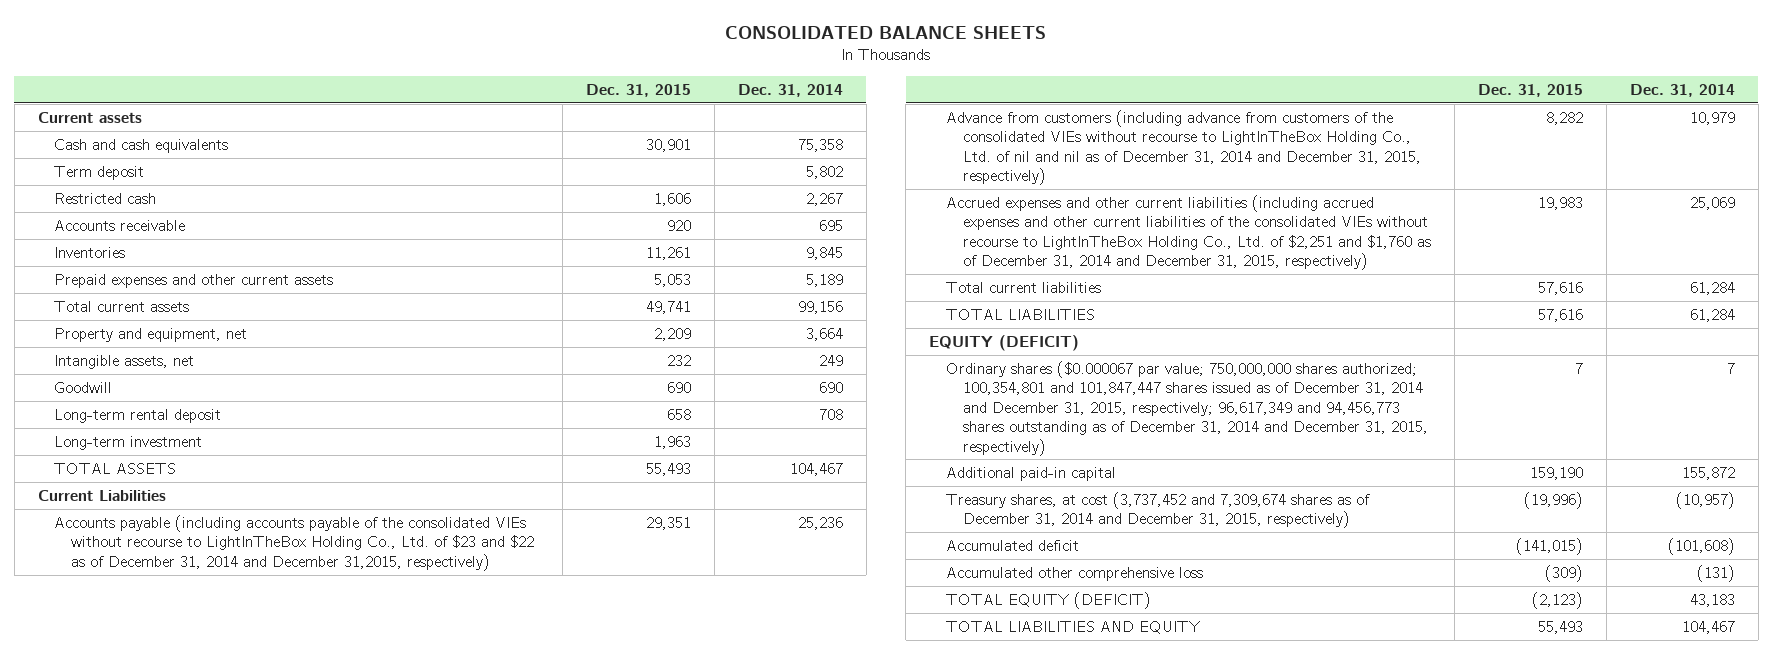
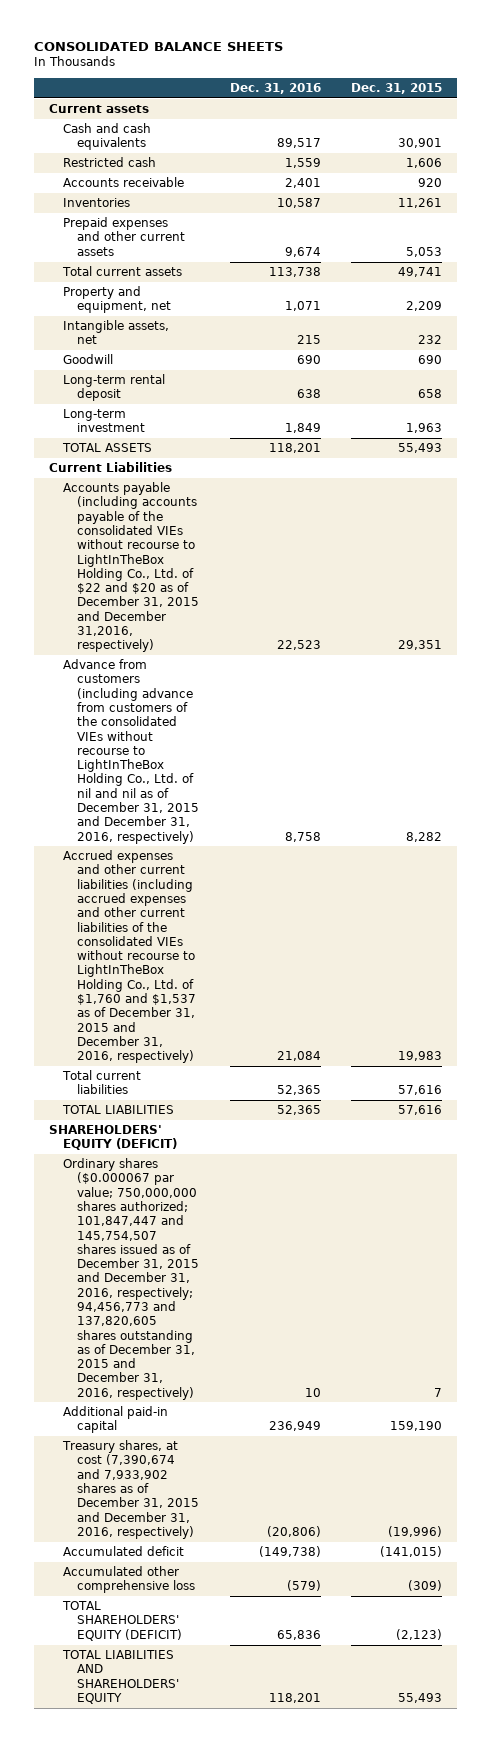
[737,83,843,97] Dec. 31, 2014 -> none
none -> [229,82,321,94] Dec. 31, 2016
[54,165,145,180] Term deposit -> none
[54,514,535,571] Accounts payable (including accounts payable of the consolidated VIEs without recourse to LightInTheBox Holding Co., Ltd. of $23 and $22 as of December 31, 2014 and December 31,2015, respectively) -> [62,482,200,653] Accounts payable (including accounts payable of the consolidated VIEs without recourse to LightInTheBox Holding Co., Ltd. of $22 and $20 as of December 31, 2015 and December 31,2016, respectively)
[946,109,1421,186] Advance from customers (including advance from customers of the consolidated VIEs without recourse to LightInTheBox Holding Co., Ltd. of nil and nil as of December 31, 2014 and December 31, 2015, respectively) -> [62,659,200,844] Advance from customers (including advance from customers of the consolidated VIEs without recourse to LightInTheBox Holding Co., Ltd. of nil and nil as of December 31, 2015 and December 31, 2016, respectively)
[946,194,1431,271] Accrued expenses and other current liabilities (including accrued expenses and other current liabilities of the consolidated VIEs without recourse to LightInTheBox Holding Co., Ltd. of $2,251 and $1,760 as of December 31, 2014 and December 31, 2015, respectively) -> [62,850,197,1064] Accrued expenses and other current liabilities (including accrued expenses and other current liabilities of the consolidated VIEs without recourse to LightInTheBox Holding Co., Ltd. of $1,760 and $1,537 as of December 31, 2015 and December 31, 2016, respectively)
[929,334,1080,351] EQUITY (DEFICIT) -> [48,1125,177,1151] SHAREHOLDERS' EQUITY (DEFICIT)
[946,360,1428,456] Ordinary shares ($0.000067 par value; 750,000,000 shares authorized; 100,354,801 and 101,847,447 shares issued as of December 31, 2014 and December 31, 2015, respectively; 96,617,349 and 94,456,773 shares outstanding as of December 31, 2014 and December 31, 2015, respectively) -> [62,1158,200,1400] Ordinary shares ($0.000067 par value; 750,000,000 shares authorized; 101,847,447 and 145,754,507 shares issued as of December 31, 2015 and December 31, 2016, respectively; 94,456,773 and 137,820,605 shares outstanding as of December 31, 2015 and December 31, 2016, respectively)
[946,491,1371,529] Treasury shares, at cost (3,737,452 and 7,309,674 shares as of December 31, 2014 and December 31, 2015, respectively) -> [61,1440,200,1539] Treasury shares, at cost (7,390,674 and 7,933,902 shares as of December 31, 2015 and December 31, 2016, respectively)
[946,591,1152,609] TOTAL EQUITY (DEFICIT) -> [61,1601,183,1641] TOTAL SHAREHOLDERS' EQUITY (DEFICIT)
[946,620,1201,634] TOTAL LIABILITIES AND EQUITY -> [61,1650,180,1704] TOTAL LIABILITIES AND SHAREHOLDERS' EQUITY

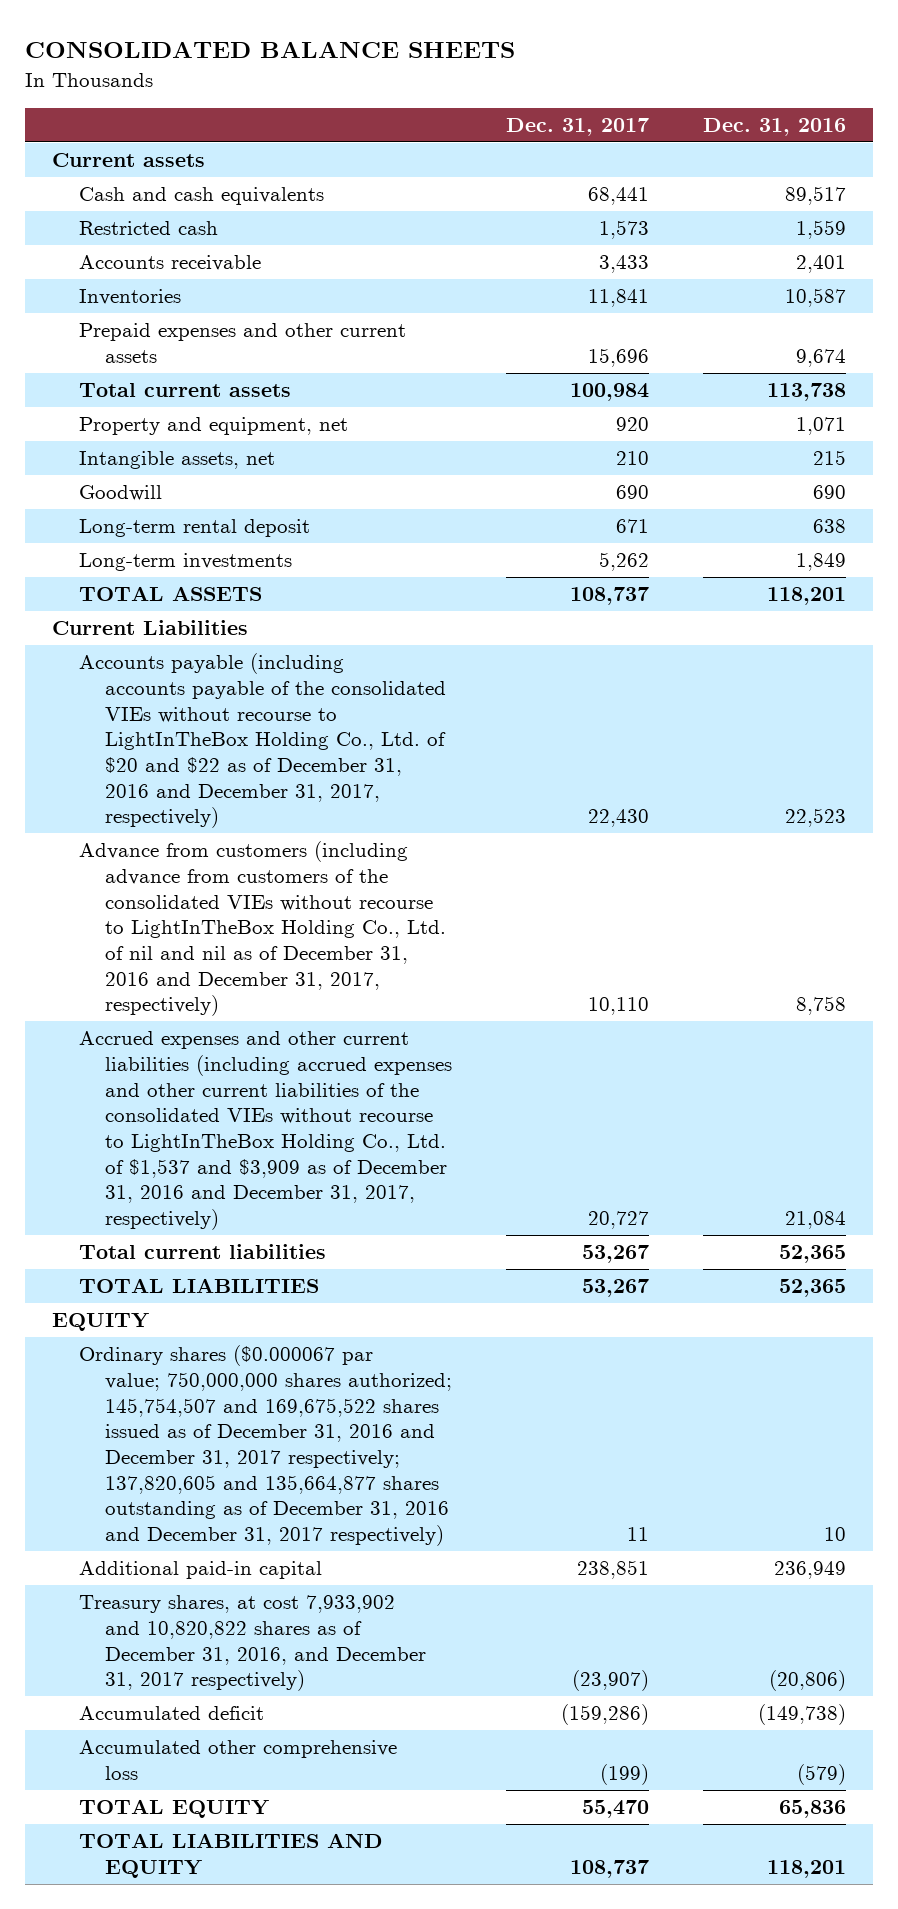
[351,82,443,94] Dec. 31, 2015 -> none
none -> [505,118,649,137] Dec. 31, 2017
[62,409,146,433] Long-term investment -> [78,553,292,572] Long-term investments
[62,482,200,653] Accounts payable (including accounts payable of the consolidated VIEs without recourse to LightInTheBox Holding Co., Ltd. of $22 and $20 as of December 31, 2015 and December 31,2016, respectively) -> [78,653,446,829] Accounts payable (including accounts payable of the consolidated VIEs without recourse to LightInTheBox Holding Co., Ltd. of $20 and $22 as of December 31, 2016 and December 31, 2017, respectively)
[62,659,200,844] Advance from customers (including advance from customers of the consolidated VIEs without recourse to LightInTheBox Holding Co., Ltd. of nil and nil as of December 31, 2015 and December 31, 2016, respectively) -> [78,841,446,1017] Advance from customers (including advance from customers of the consolidated VIEs without recourse to LightInTheBox Holding Co., Ltd. of nil and nil as of December 31, 2016 and December 31, 2017, respectively)
[62,850,197,1064] Accrued expenses and other current liabilities (including accrued expenses and other current liabilities of the consolidated VIEs without recourse to LightInTheBox Holding Co., Ltd. of $1,760 and $1,537 as of December 31, 2015 and December 31, 2016, respectively) -> [78,1031,452,1231] Accrued expenses and other current liabilities (including accrued expenses and other current liabilities of the consolidated VIEs without recourse to LightInTheBox Holding Co., Ltd. of $1,537 and $3,909 as of December 31, 2016 and December 31, 2017, respectively)
[48,1125,177,1151] SHAREHOLDERS' EQUITY (DEFICIT) -> [52,1313,150,1332] EQUITY
[62,1158,200,1400] Ordinary shares ($0.000067 par value; 750,000,000 shares authorized; 101,847,447 and 145,754,507 shares issued as of December 31, 2015 and December 31, 2016, respectively; 94,456,773 and 137,820,605 shares outstanding as of December 31, 2015 and December 31, 2016, respectively) -> [78,1345,452,1547] Ordinary shares ($0.000067 par value; 750,000,000 shares authorized; 145,754,507 and 169,675,522 shares issued as of December 31, 2016 and December 31, 2017 respectively; 137,820,605 and 135,664,877 shares outstanding as of December 31, 2016 and December 31, 2017 respectively)
[61,1440,200,1539] Treasury shares, at cost (7,390,674 and 7,933,902 shares as of December 31, 2015 and December 31, 2016, respectively) -> [78,1595,426,1692] Treasury shares, at cost 7,933,902 and 10,820,822 shares as of December 31, 2016, and December 31, 2017 respectively)
[61,1601,183,1641] TOTAL SHAREHOLDERS' EQUITY (DEFICIT) -> [78,1799,269,1819] TOTAL EQUITY
[61,1650,180,1704] TOTAL LIABILITIES AND SHAREHOLDERS' EQUITY -> [78,1833,383,1879] TOTAL LIABILITIES AND EQUITY

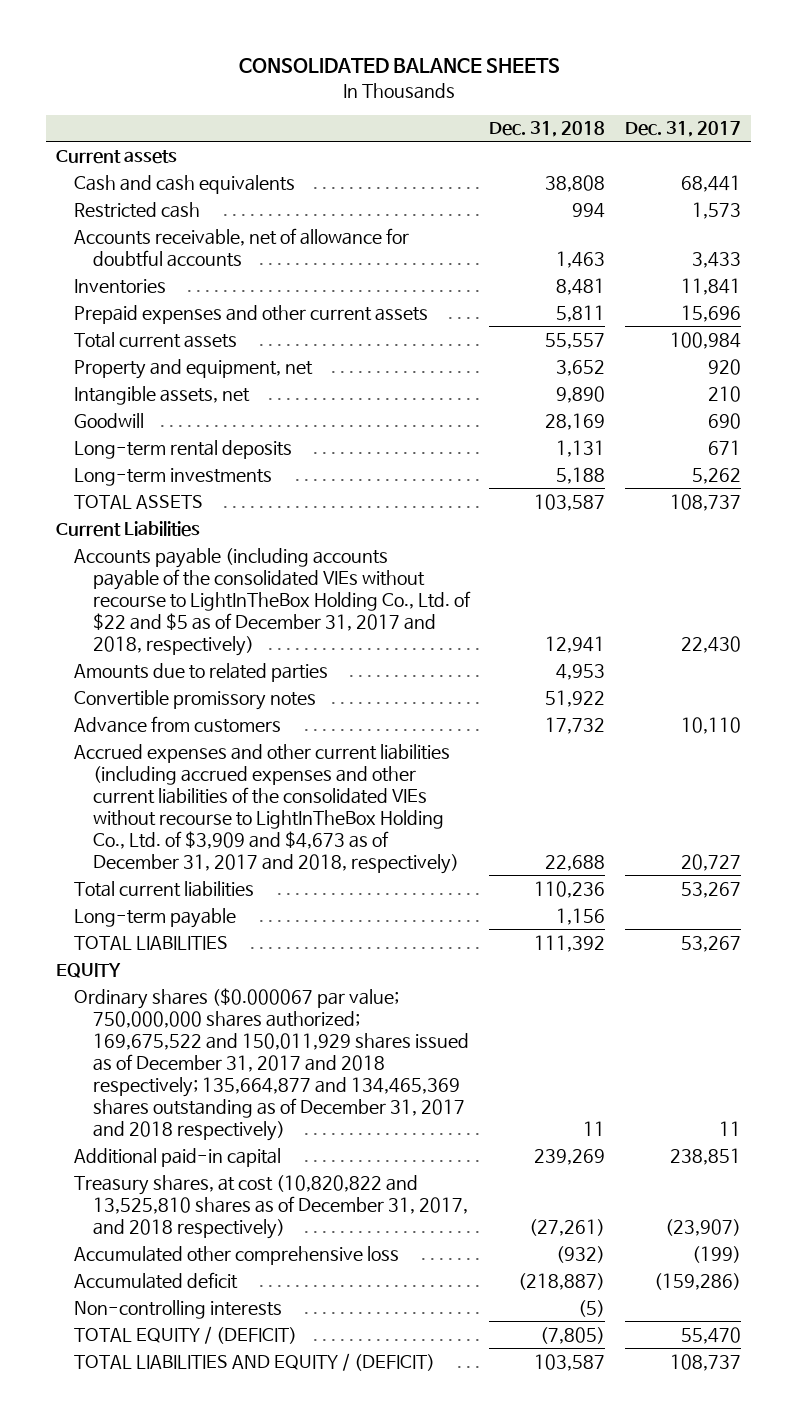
[702,118,846,137] Dec. 31, 2016 -> none
none -> [489,121,606,138] Dec. 31, 2018
[78,255,261,272] Accounts receivable -> [74,227,410,267] Accounts receivable, net of allowance for doubtful accounts
[78,519,310,538] Long-term rental deposit -> [74,439,293,459] Long-term rental deposits
[78,653,446,829] Accounts payable (including accounts payable of the consolidated VIEs without recourse to LightInTheBox Holding Co., Ltd. of $20 and $22 as of December 31, 2016 and December 31, 2017, respectively) -> [74,547,471,657] Accounts payable (including accounts payable of the consolidated VIEs without recourse to LightInTheBox Holding Co., Ltd. of $22 and $5 as of December 31, 2017 and 2018, respectively)
none -> [74,662,329,682] Amounts due to related parties
none -> [74,689,317,710] Convertible promissory notes
[78,841,446,1017] Advance from customers (including advance from customers of the consolidated VIEs without recourse to LightInTheBox Holding Co., Ltd. of nil and nil as of December 31, 2016 and December 31, 2017, respectively) -> [74,715,282,733] Advance from customers
[78,1031,452,1231] Accrued expenses and other current liabilities (including accrued expenses and other current liabilities of the consolidated VIEs without recourse to LightInTheBox Holding Co., Ltd. of $1,537 and $3,909 as of December 31, 2016 and December 31, 2017, respectively) -> [74,743,459,875] Accrued expenses and other current liabilities (including accrued expenses and other current liabilities of the consolidated VIEs without recourse to LightInTheBox Holding Co., Ltd. of $3,909 and $4,673 as of December 31, 2017 and 2018, respectively)
none -> [74,907,237,928] Long-term payable
[78,1345,452,1547] Ordinary shares ($0.000067 par value; 750,000,000 shares authorized; 145,754,507 and 169,675,522 shares issued as of December 31, 2016 and December 31, 2017 respectively; 137,820,605 and 135,664,877 shares outstanding as of December 31, 2016 and December 31, 2017 respectively) -> [74,987,469,1142] Ordinary shares ($0.000067 par value; 750,000,000 shares authorized; 169,675,522 and 150,011,929 shares issued as of December 31, 2017 and 2018 respectively; 135,664,877 and 134,465,369 shares outstanding as of December 31, 2017 and 2018 respectively)
[78,1595,426,1692] Treasury shares, at cost 7,933,902 and 10,820,822 shares as of December 31, 2016, and December 31, 2017 respectively) -> [74,1174,468,1239] Treasury shares, at cost (10,820,822 and 13,525,810 shares as of December 31, 2017, and 2018 respectively)
[78,1706,264,1721] Accumulated deficit -> [74,1271,239,1289] Accumulated deficit
none -> [74,1299,283,1319] Non-controlling interests
[78,1799,269,1819] TOTAL EQUITY -> [74,1325,298,1344] TOTAL EQUITY / (DEFICIT)
[78,1833,383,1879] TOTAL LIABILITIES AND EQUITY -> [74,1352,436,1371] TOTAL LIABILITIES AND EQUITY / (DEFICIT)

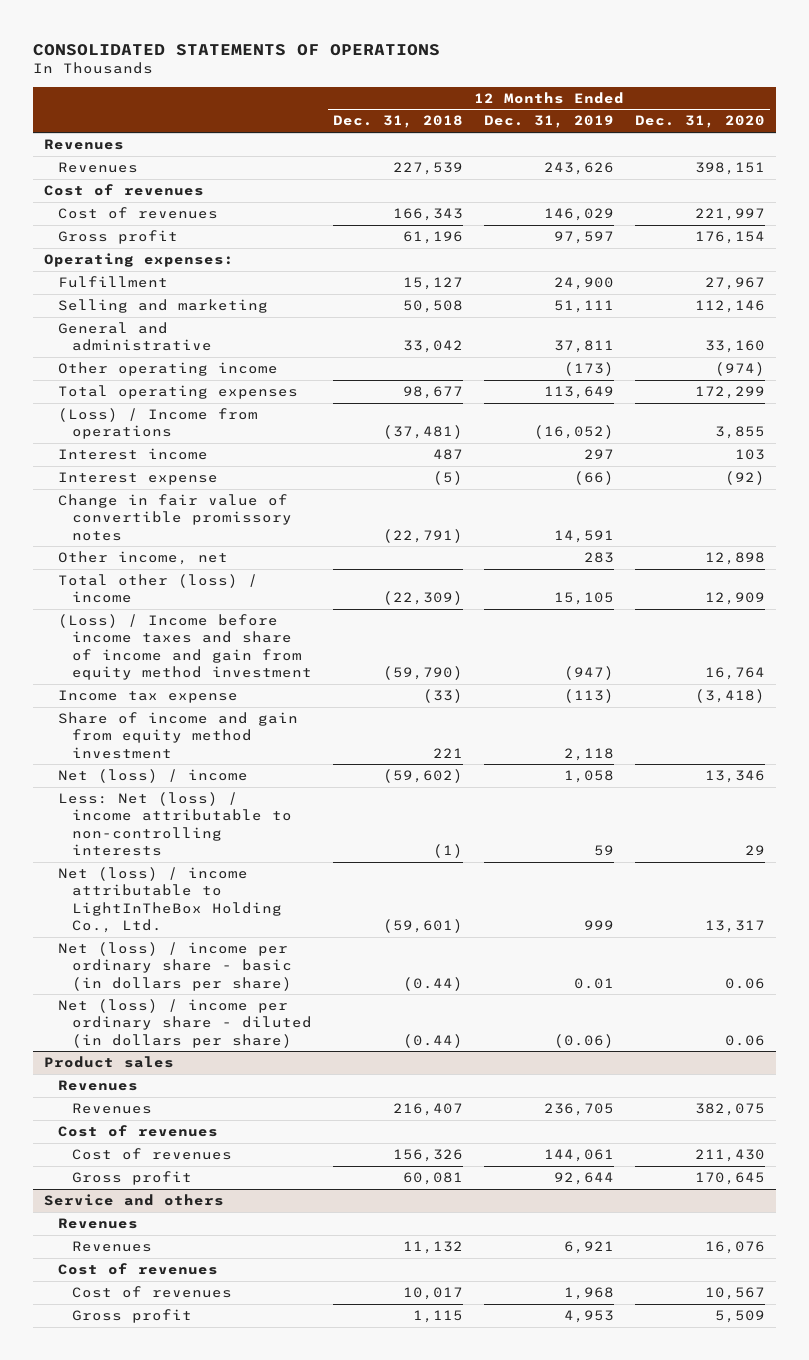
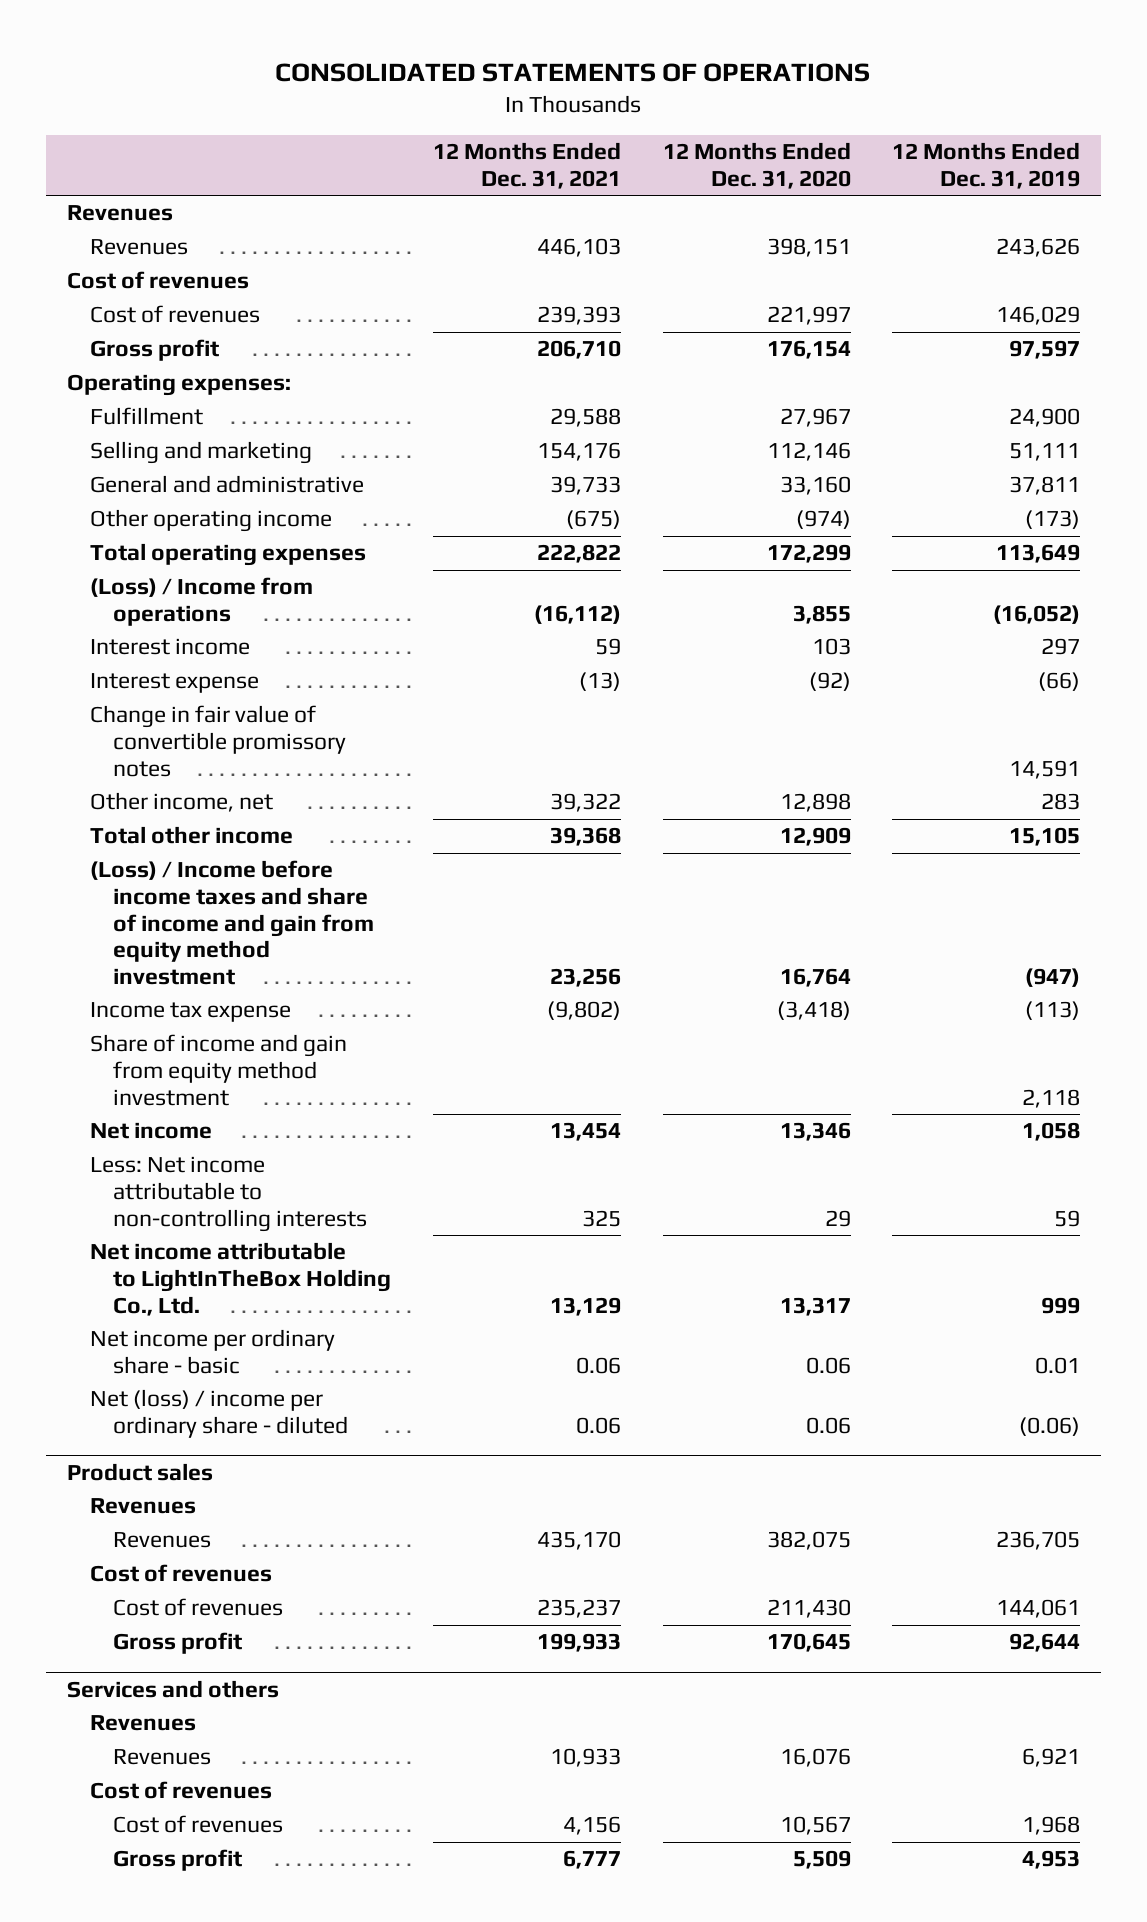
[333,115,464,129] Dec. 31, 2018 -> none
none -> [432,142,621,189] 12 Months Ended Dec. 31, 2021
[58,574,259,604] Total other (loss) / income -> [89,826,293,845] Total other income
[58,769,249,784] Net (loss) / income -> [89,1122,212,1140] Net income
[58,792,293,856] Less: Net (loss) / income attributable to non-controlling interests -> [89,1156,368,1232] Less: Net income attributable to non-controlling interests
[58,867,283,933] Net (loss) / income attributable to LightInTheBox Holding Co., Ltd. -> [89,1242,392,1316] Net income attributable to LightInTheBox Holding Co., Ltd.
[58,942,293,991] Net (loss) / income per ordinary share - basic (in dollars per share) -> [89,1329,335,1374] Net income per ordinary share - basic
[58,999,313,1048] Net (loss) / income per ordinary share - diluted (in dollars per share) -> [89,1389,349,1438] Net (loss) / income per ordinary share - diluted
[43,1194,224,1207] Service and others -> [66,1679,279,1698] Services and others

